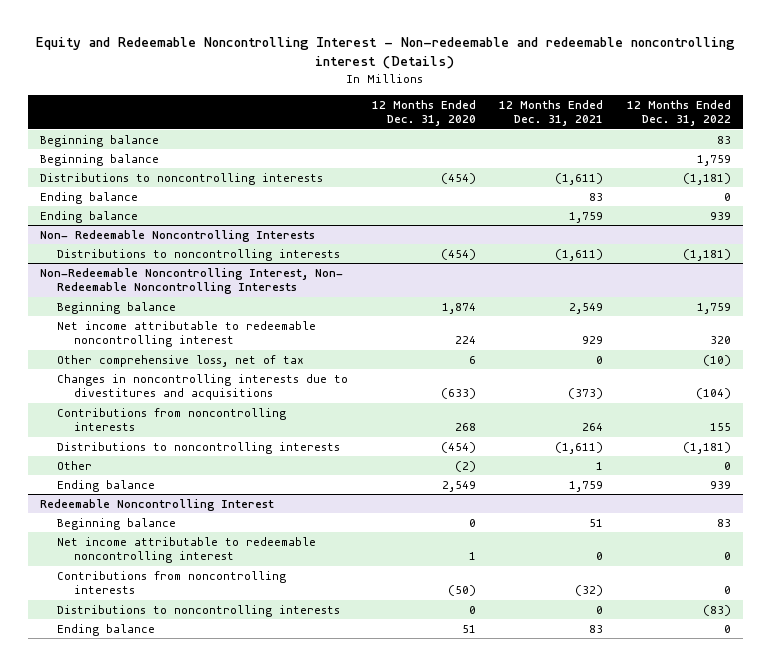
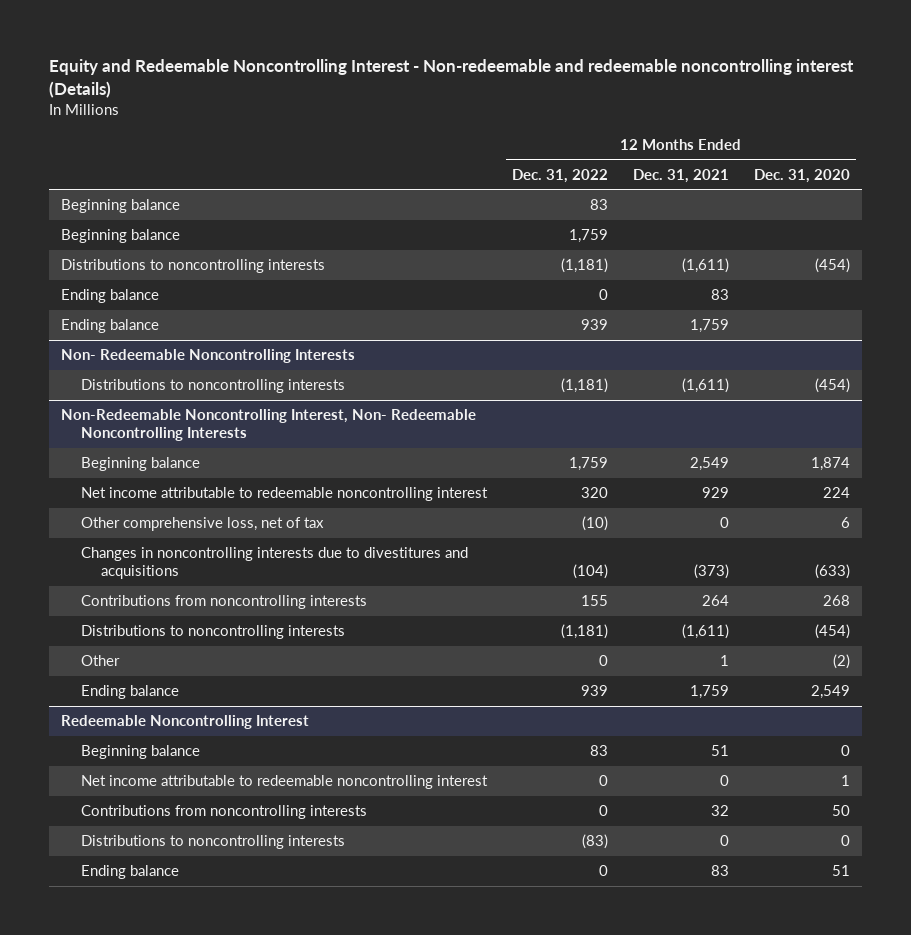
[447,585,476,597] (50) -> [831,805,850,817] 50
[575,585,604,597] (32) -> [710,805,729,817] 32

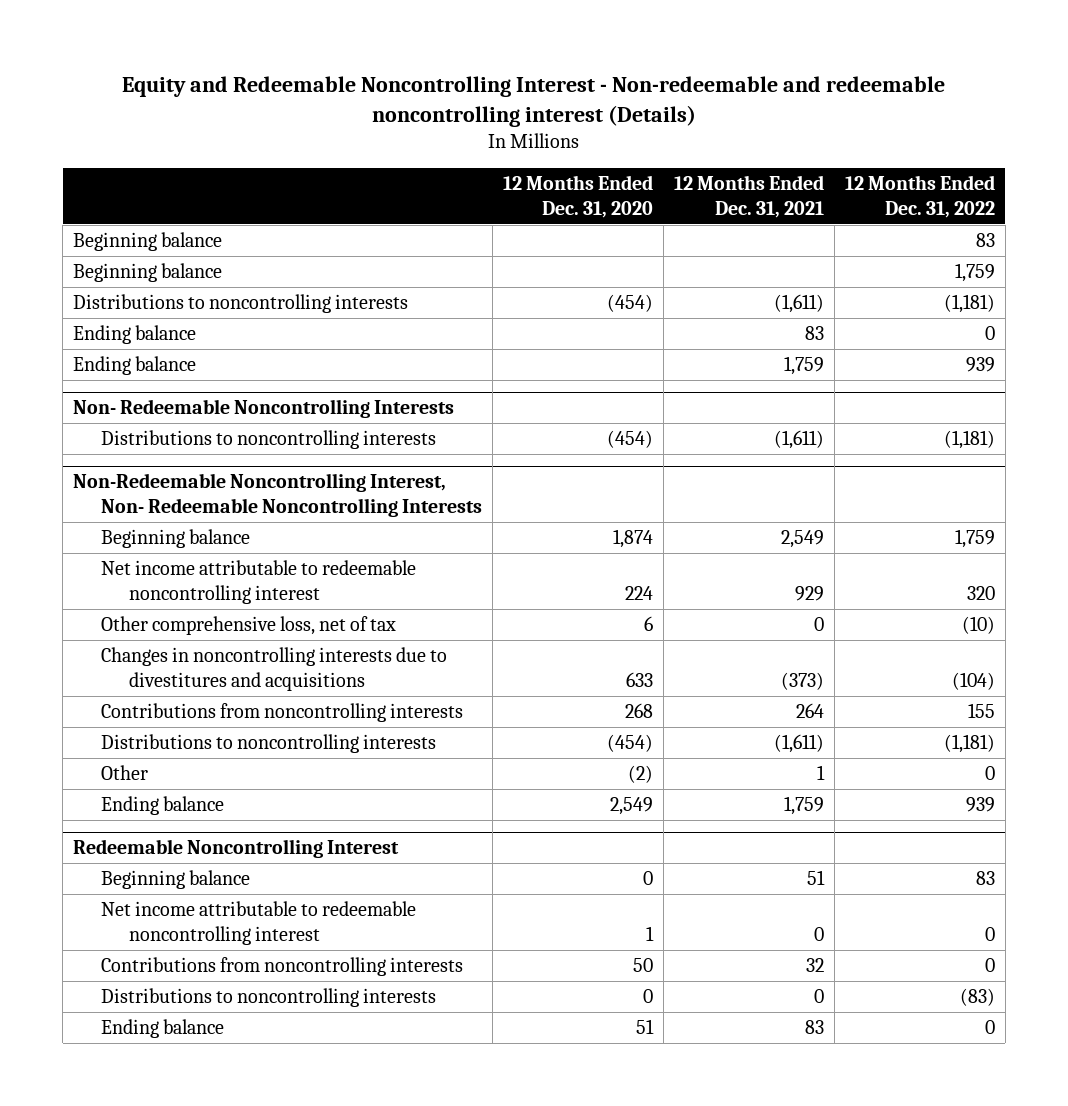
[814,564,850,580] (633) -> [625,671,653,687] 633

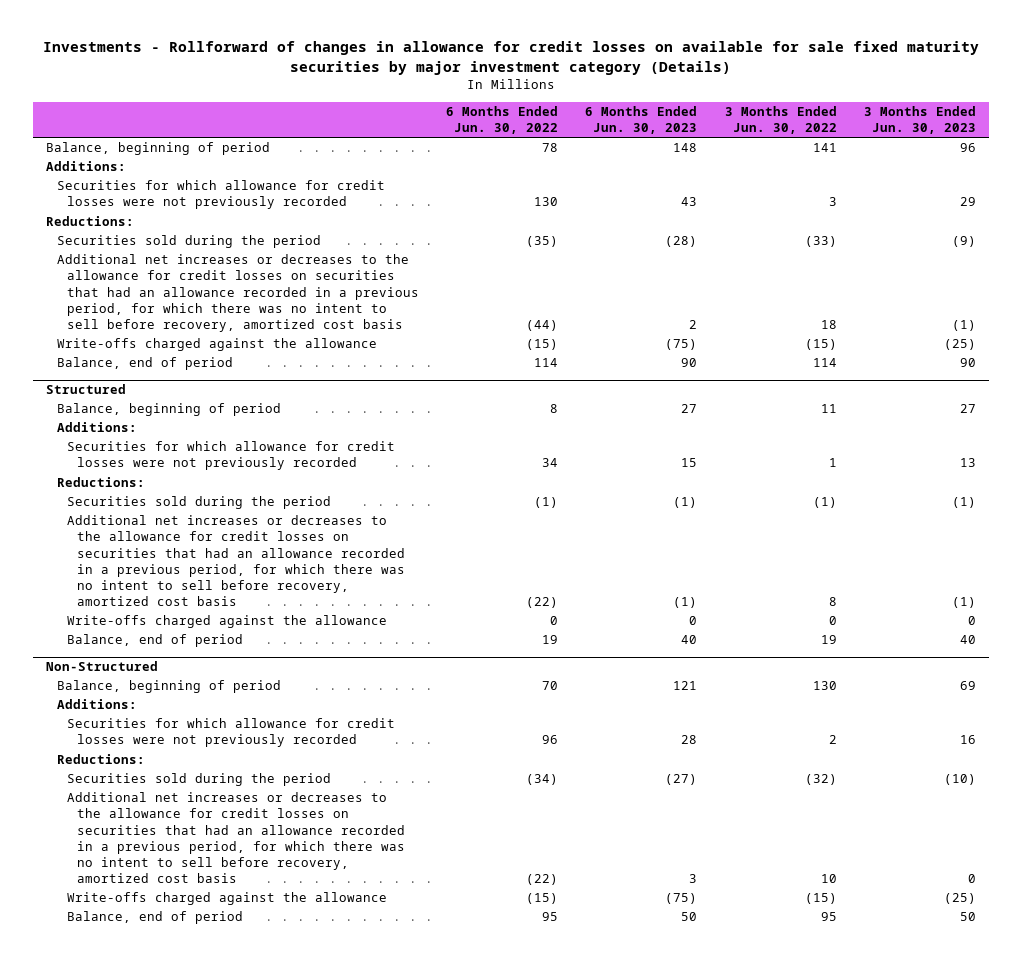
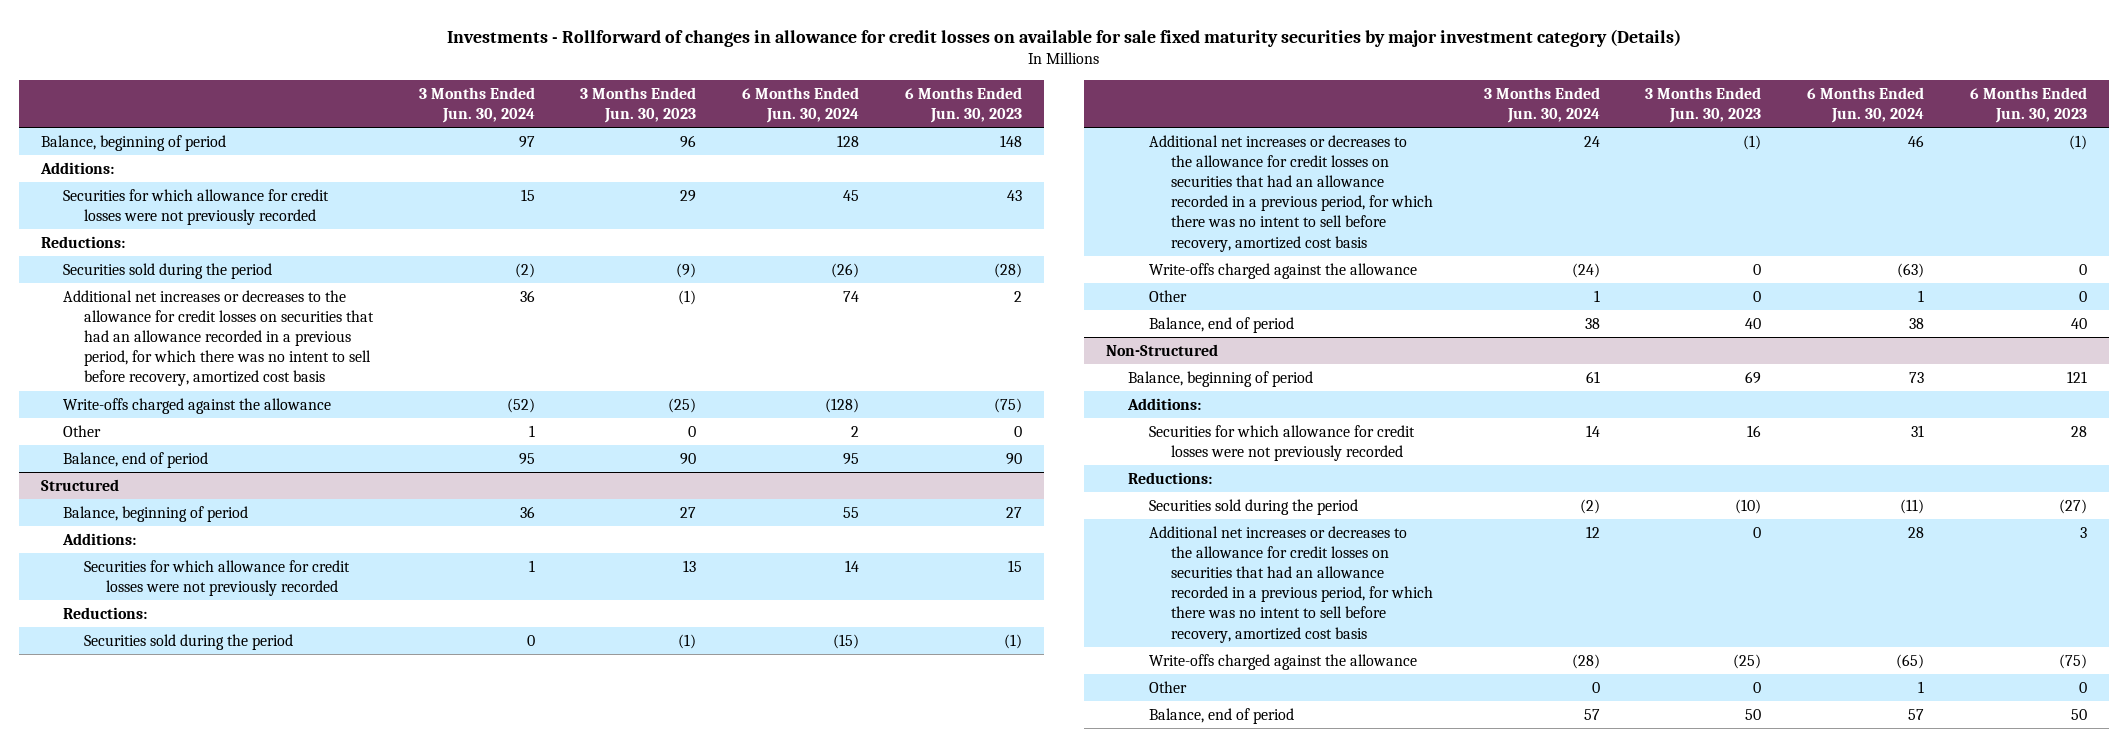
[446,105,559,135] 6 Months Ended Jun. 30, 2022 -> none
[724,105,837,135] 3 Months Ended Jun. 30, 2022 -> none
none -> [418,86,535,124] 3 Months Ended Jun. 30, 2024
none -> [741,86,859,124] 6 Months Ended Jun. 30, 2024
none -> [62,424,101,437] Other
none -> [1149,289,1188,302] Other
none -> [1149,680,1188,693] Other

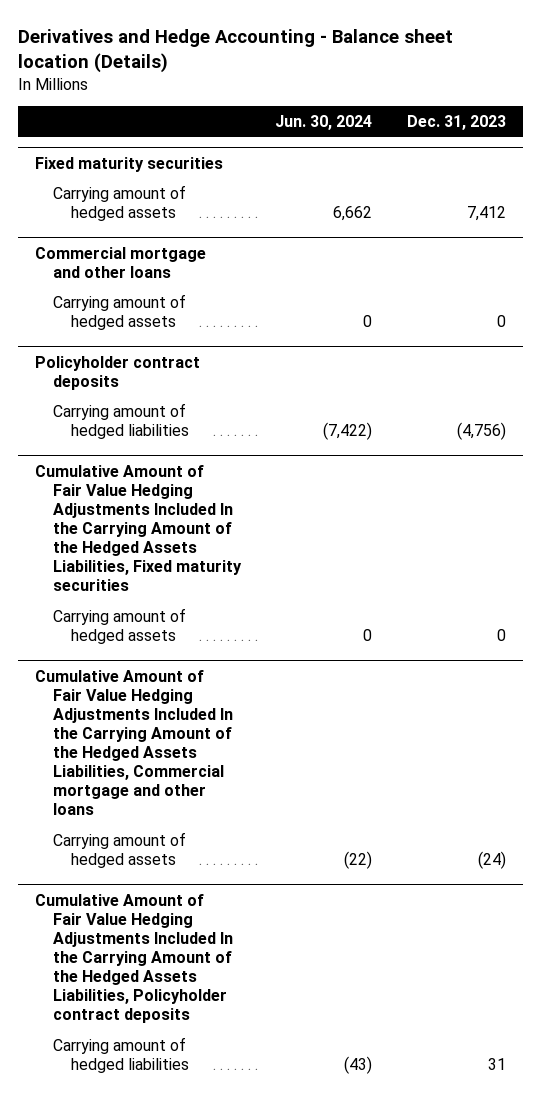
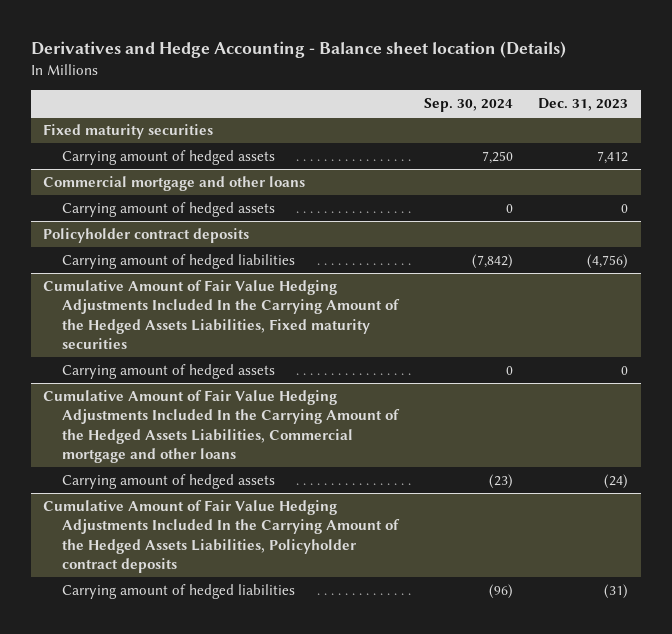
[275,115,373,131] Jun. 30, 2024 -> none
none -> [423,97,513,112] Sep. 30, 2024
[487,1058,506,1071] 31 -> [604,584,629,600] (31)

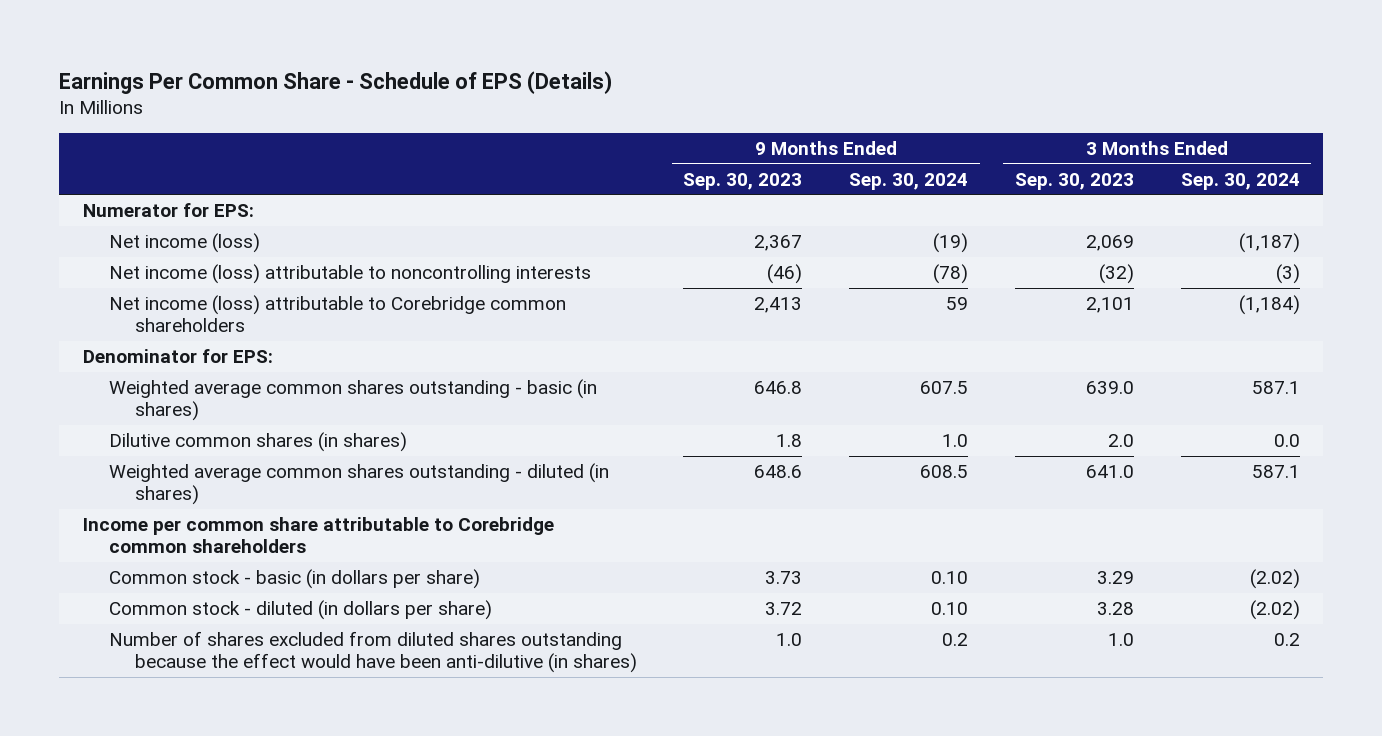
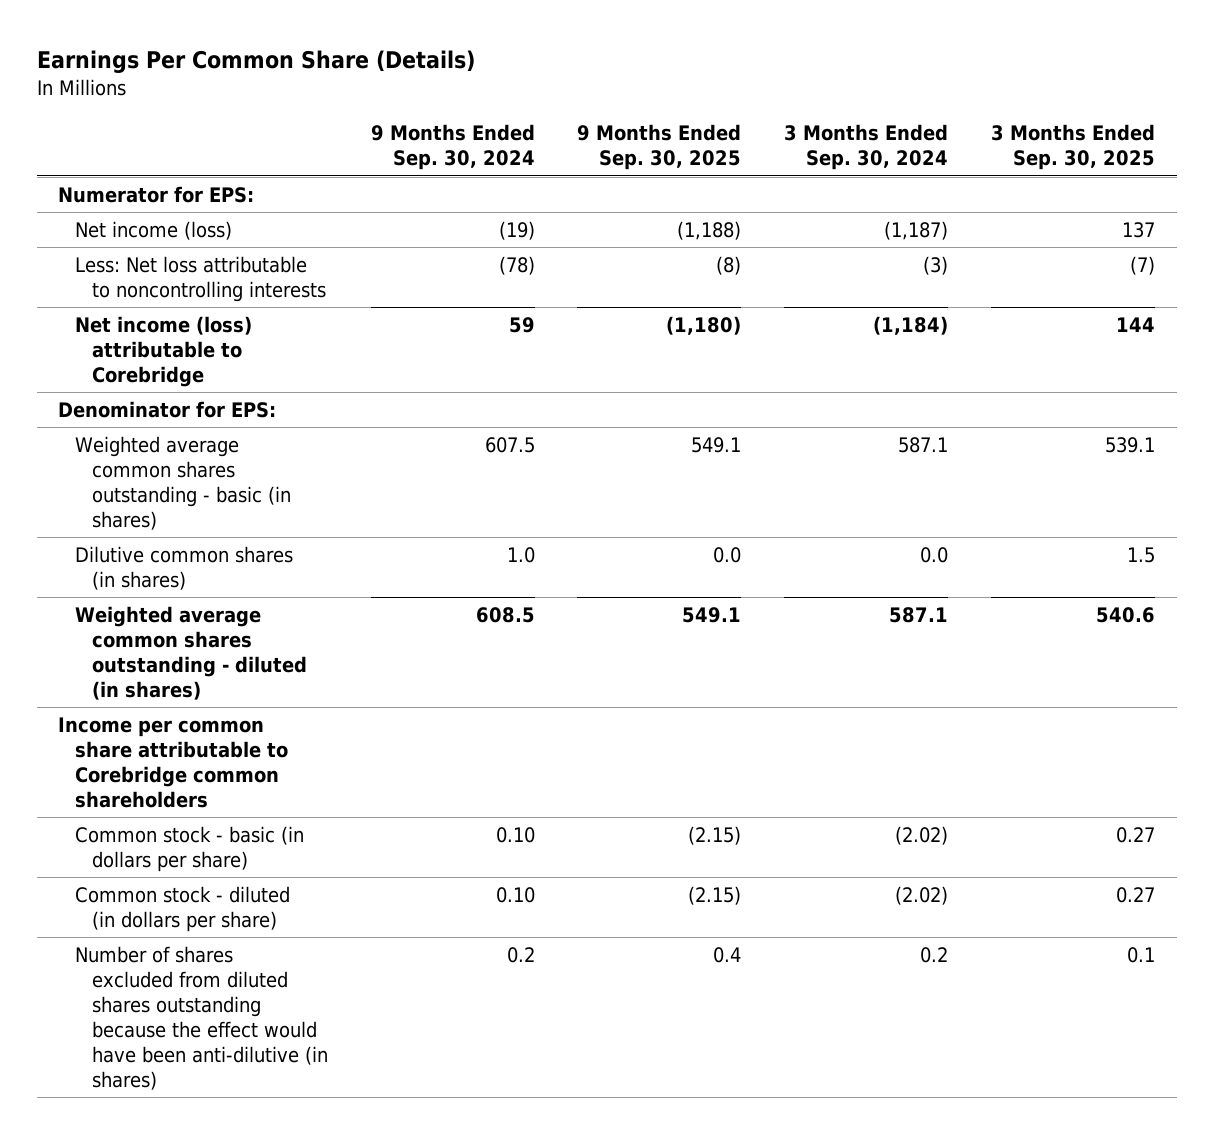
[59,70,613,94] Earnings Per Common Share - Schedule of EPS (Details) -> [36,49,475,73] Earnings Per Common Share (Details)
[683,172,803,190] Sep. 30, 2023 -> none
[1014,172,1134,190] Sep. 30, 2023 -> none
none -> [577,124,742,171] 9 Months Ended Sep. 30, 2025
none -> [991,124,1156,171] 3 Months Ended Sep. 30, 2025
[108,264,591,285] Net income (loss) attributable to noncontrolling interests -> [74,256,326,303] Less: Net loss attributable to noncontrolling interests
[108,295,566,333] Net income (loss) attributable to Corebridge common shareholders -> [74,316,252,388] Net income (loss) attributable to Corebridge

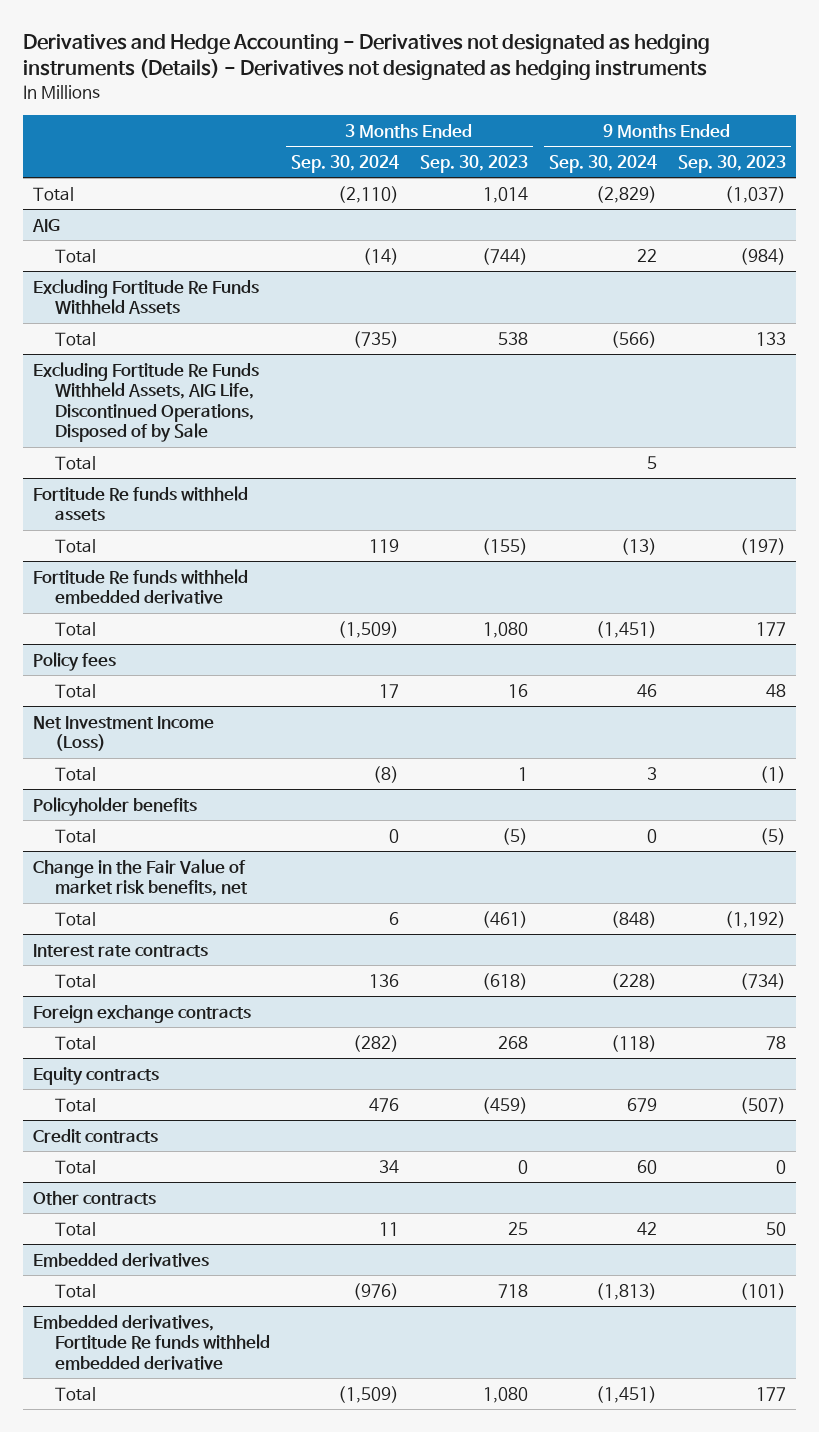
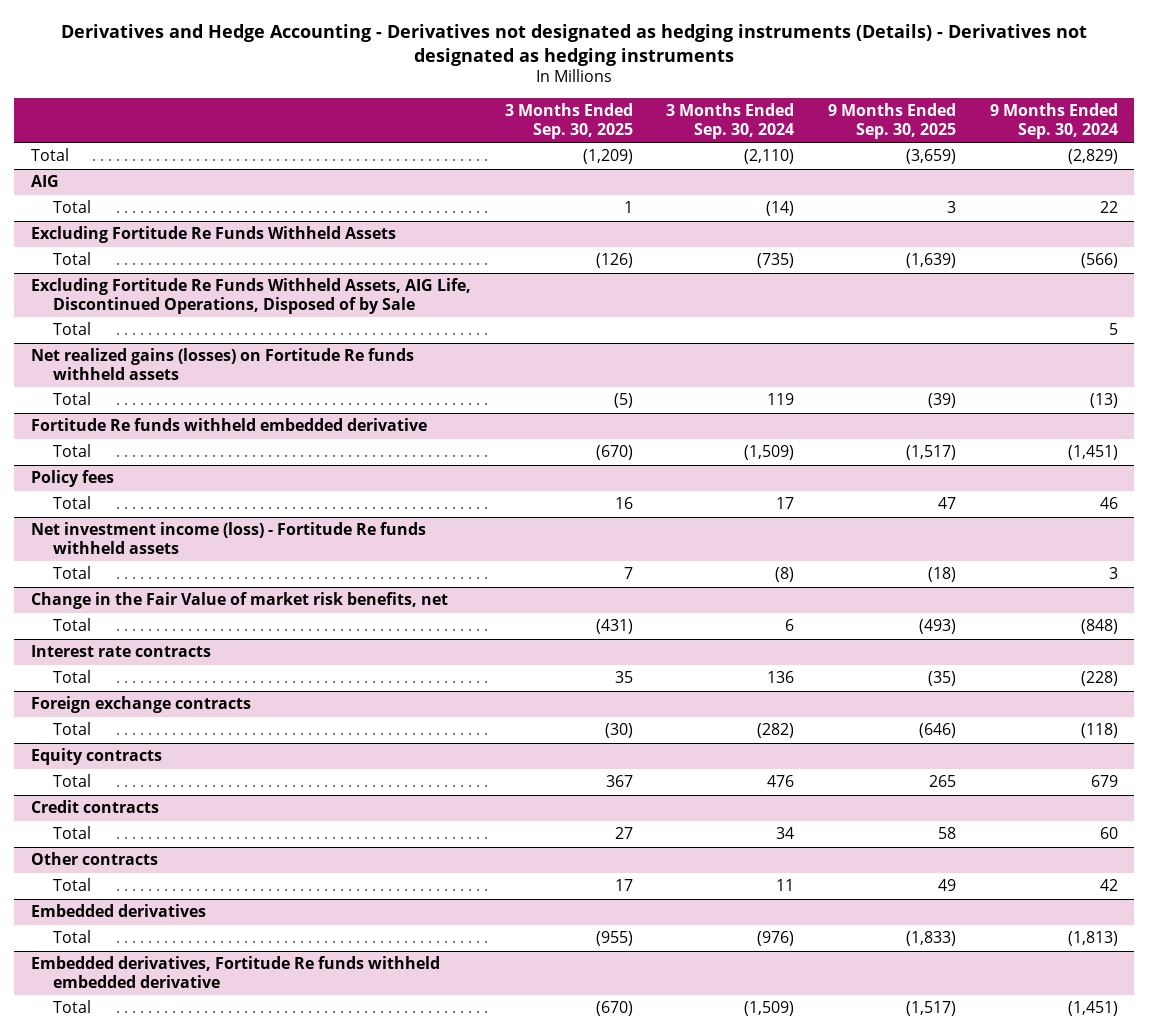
[419,154,528,173] Sep. 30, 2023 -> none
[677,154,786,173] Sep. 30, 2023 -> none
none -> [504,102,633,139] 3 Months Ended Sep. 30, 2025
none -> [827,102,956,139] 9 Months Ended Sep. 30, 2025
[33,485,249,522] Fortitude Re funds withheld assets -> [30,348,414,381] Net realized gains (losses) on Fortitude Re funds withheld assets
[33,715,215,752] Net Investment Income (Loss) -> [30,522,426,555] Net investment income (loss) - Fortitude Re funds withheld assets
[33,796,198,816] Policyholder benefits -> none
[55,828,97,843] Total -> none

